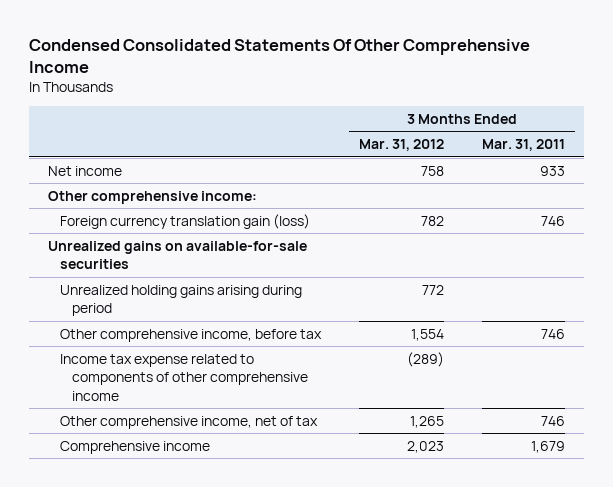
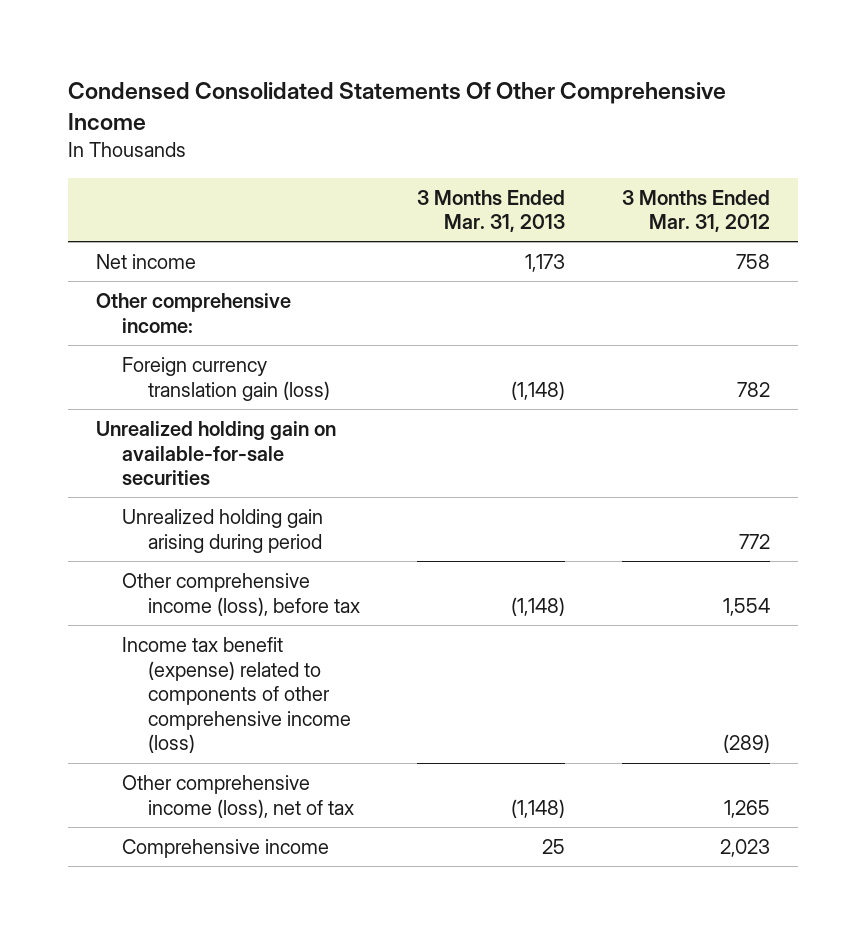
[482,139,566,152] Mar. 31, 2011 -> none
none -> [416,189,565,233] 3 Months Ended Mar. 31, 2013
[47,240,307,270] Unrealized gains on available-for-sale securities -> [95,420,336,486] Unrealized holding gain on available-for-sale securities
[59,284,302,317] Unrealized holding gains arising during period -> [122,508,324,553] Unrealized holding gain arising during period
[59,328,322,342] Other comprehensive income, before tax -> [122,572,361,616] Other comprehensive income (loss), before tax
[59,353,308,401] Income tax expense related to components of other comprehensive income -> [122,636,352,754] Income tax benefit (expense) related to components of other comprehensive income (loss)
[59,415,318,429] Other comprehensive income, net of tax -> [122,774,355,818] Other comprehensive income (loss), net of tax

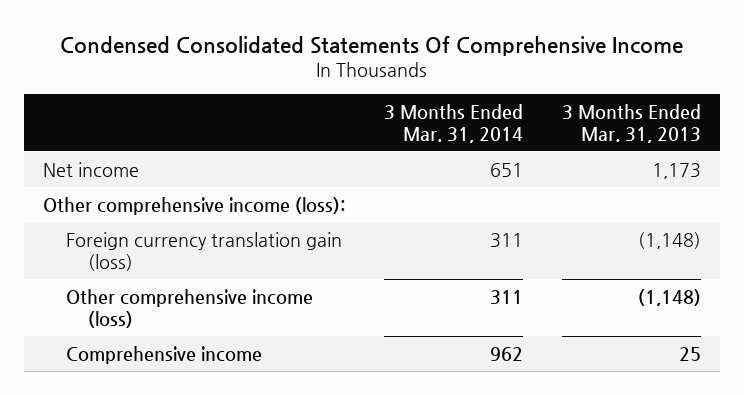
[67,81,726,131] Condensed Consolidated Statements Of Other Comprehensive Income -> [59,35,683,56] Condensed Consolidated Statements Of Comprehensive Income
[621,189,770,233] 3 Months Ended Mar. 31, 2012 -> none
none -> [383,103,523,143] 3 Months Ended Mar. 31, 2014
[95,292,291,333] Other comprehensive income: -> [43,196,346,215] Other comprehensive income (loss):
[95,420,336,486] Unrealized holding gain on available-for-sale securities -> none
[122,508,324,553] Unrealized holding gain arising during period -> none
[122,572,361,616] Other comprehensive income (loss), before tax -> none
[122,636,352,754] Income tax benefit (expense) related to components of other comprehensive income (loss) -> none
[122,774,355,818] Other comprehensive income (loss), net of tax -> [65,288,313,328] Other comprehensive income (loss)

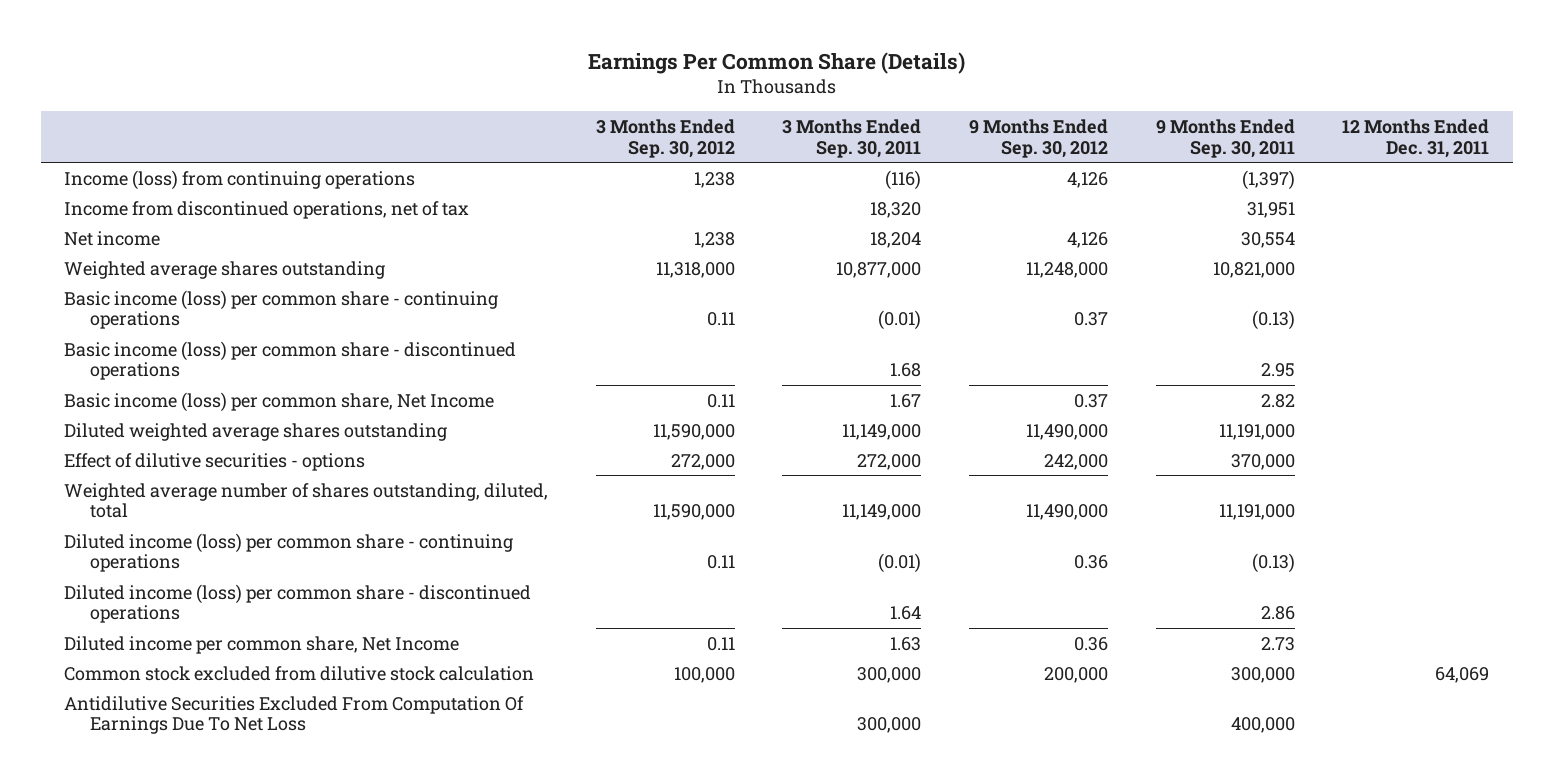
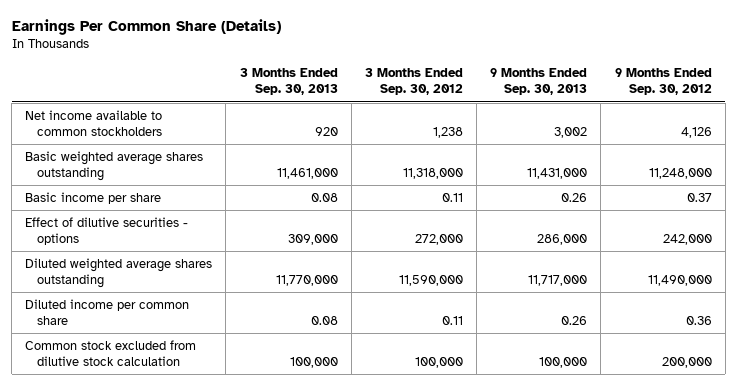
[782,118,922,158] 3 Months Ended Sep. 30, 2011 -> none
[1155,118,1295,158] 9 Months Ended Sep. 30, 2011 -> none
[1342,118,1490,158] 12 Months Ended Dec. 31, 2011 -> none
none -> [239,68,338,96] 3 Months Ended Sep. 30, 2013
none -> [490,68,588,96] 9 Months Ended Sep. 30, 2013
[64,169,416,190] Income (loss) from continuing operations -> none
[64,200,470,219] Income from discontinued operations, net of tax -> none
[64,289,499,330] Basic income (loss) per common share - continuing operations -> none
[64,340,517,381] Basic income (loss) per common share - discontinued operations -> none
[64,230,161,246] Net income -> [25,109,163,137] Net income available to common stockholders
[64,260,386,279] Weighted average shares outstanding -> [25,150,204,182] Basic weighted average shares outstanding
[64,391,495,412] Basic income (loss) per common share, Net Income -> [25,191,162,204] Basic income per share
[64,482,549,519] Weighted average number of shares outstanding, diluted, total -> none
[64,532,514,573] Diluted income (loss) per common share - continuing operations -> none
[64,583,532,624] Diluted income (loss) per common share - discontinued operations -> none
[64,422,448,441] Diluted weighted average shares outstanding -> [25,257,213,289] Diluted weighted average shares outstanding
[64,635,460,654] Diluted income per common share, Net Income -> [25,298,190,326] Diluted income per common share
[64,695,525,735] Antidilutive Securities Excluded From Computation Of Earnings Due To Net Loss -> none

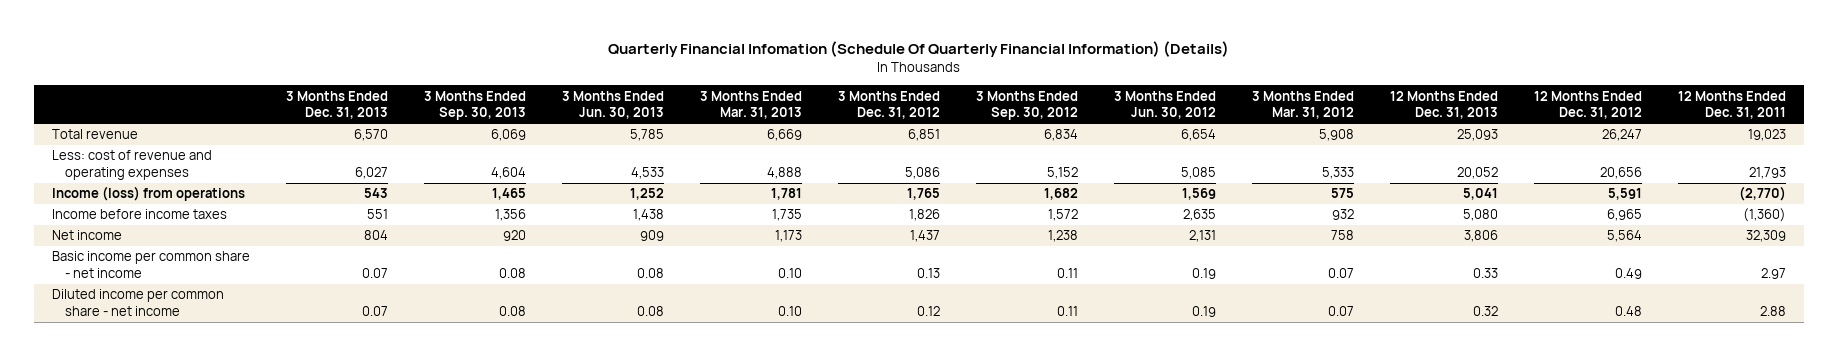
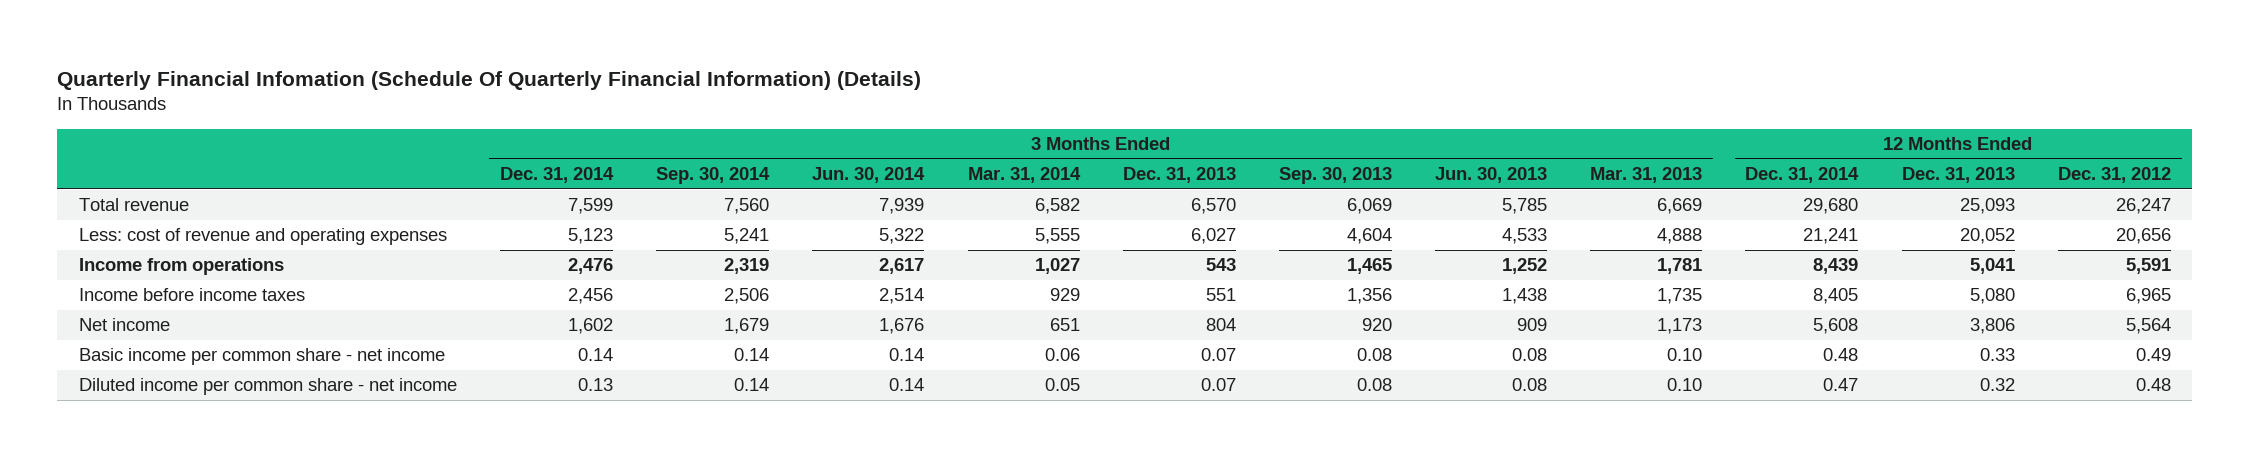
[837,90,940,120] 3 Months Ended Dec. 31, 2012 -> none
[975,90,1078,121] 3 Months Ended Sep. 30, 2012 -> none
[1113,90,1216,120] 3 Months Ended Jun. 30, 2012 -> none
[1251,90,1354,120] 3 Months Ended Mar. 31, 2012 -> none
[1678,90,1787,120] 12 Months Ended Dec. 31, 2011 -> none
none -> [499,166,614,183] Dec. 31, 2014
none -> [656,166,771,184] Sep. 30, 2014
none -> [812,166,926,183] Jun. 30, 2014
none -> [967,166,1081,183] Mar. 31, 2014
none -> [1745,166,1860,183] Dec. 31, 2014
[51,186,245,202] Income (loss) from operations -> [78,258,284,276] Income from operations

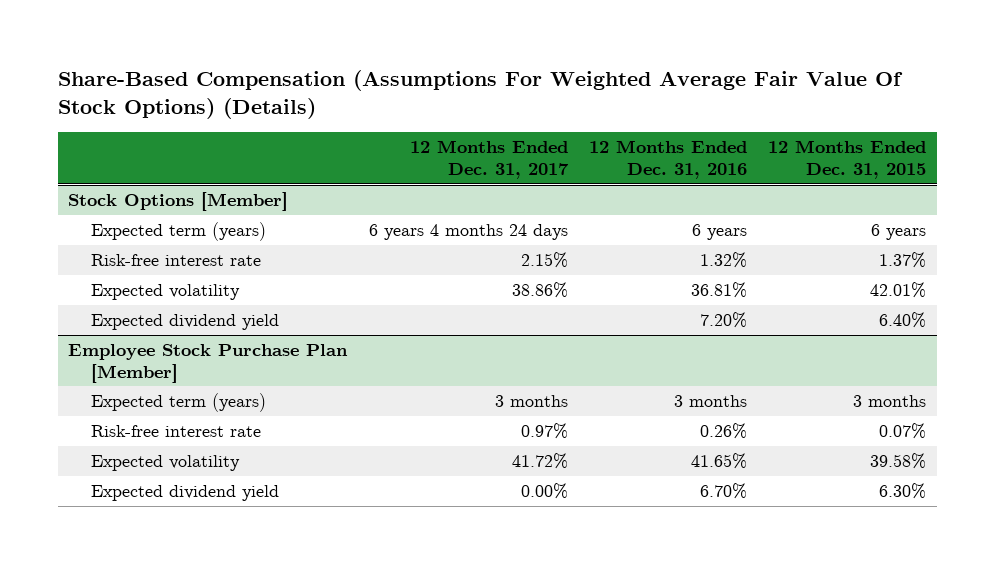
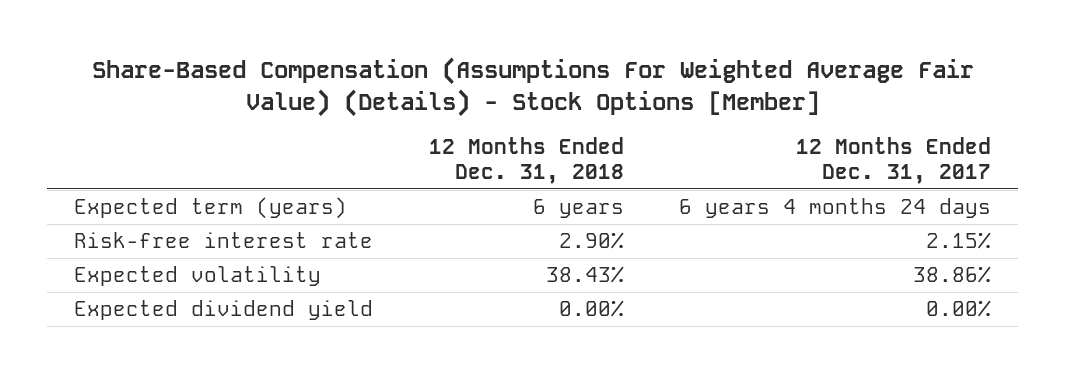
[57,69,903,119] Share-Based Compensation (Assumptions For Weighted Average Fair Value Of Stock Options) (Details) -> [91,57,974,117] Share-Based Compensation (Assumptions For Weighted Average Fair Value) (Details) - Stock Options [Member]
[588,140,747,180] 12 Months Ended Dec. 31, 2016 -> none
[768,140,927,180] 12 Months Ended Dec. 31, 2015 -> none
none -> [428,137,624,185] 12 Months Ended Dec. 31, 2018
[68,192,289,212] Stock Options [Member] -> none
[91,314,280,331] Expected dividend yield -> none
[68,344,349,383] Employee Stock Purchase Plan [Member] -> none
[91,393,267,413] Expected term (years) -> none
[91,425,262,438] Risk-free interest rate -> none
[91,455,241,472] Expected volatility -> none

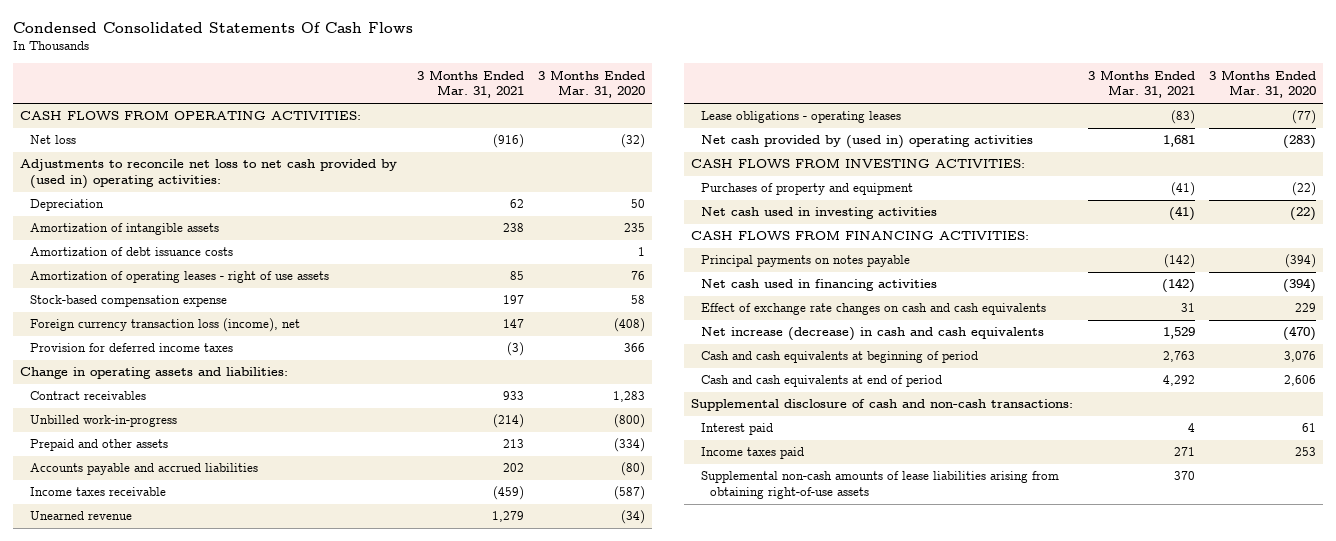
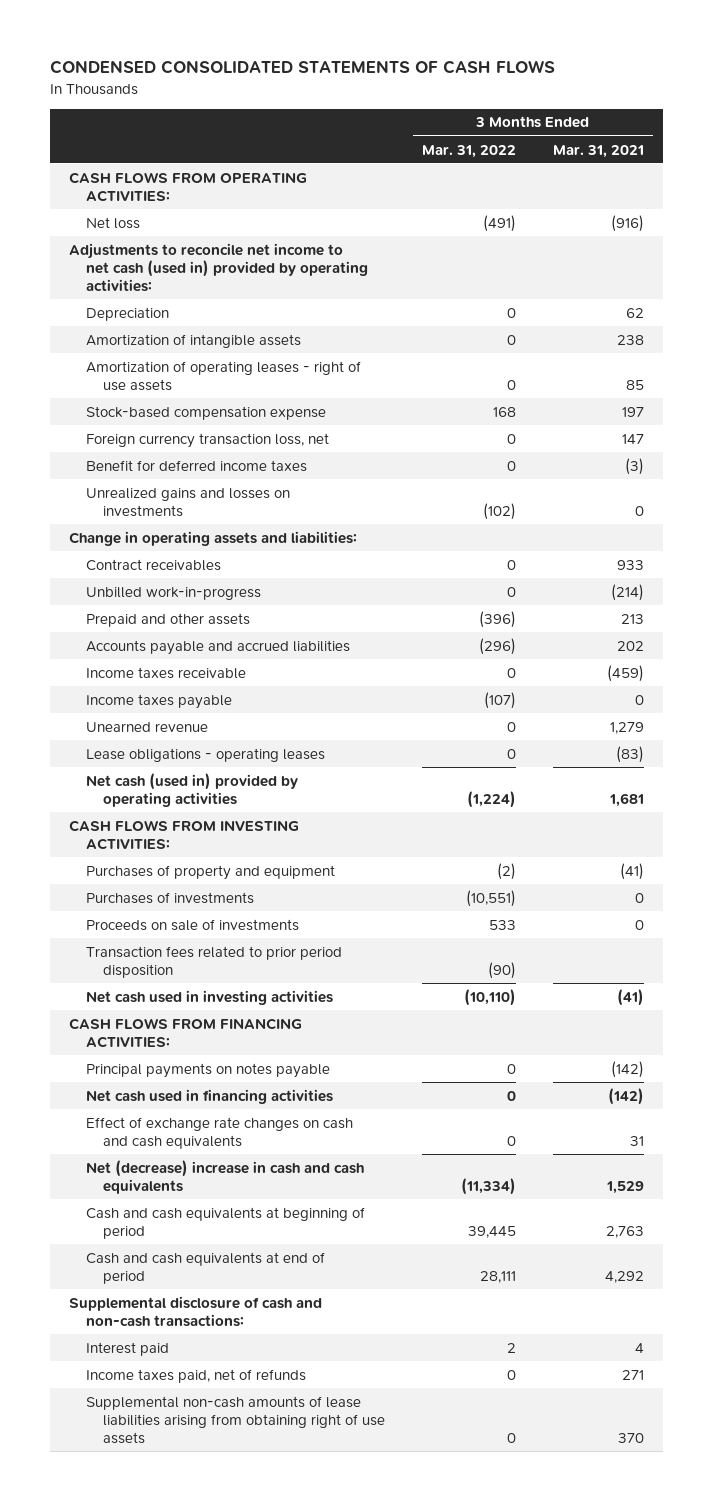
[13,22,414,34] Condensed Consolidated Statements Of Cash Flows -> [50,60,556,75] CONDENSED CONSOLIDATED STATEMENTS OF CASH FLOWS
[537,69,645,99] 3 Months Ended Mar. 31, 2020 -> none
none -> [421,144,516,158] Mar. 31, 2022
[20,159,398,190] Adjustments to reconcile net loss to net cash provided by (used in) operating activities: -> [68,242,368,292] Adjustments to reconcile net income to net cash (used in) provided by operating activities:
[29,247,233,257] Amortization of debt issuance costs -> none
[29,318,300,333] Foreign currency transaction loss (income), net -> [85,432,329,448] Foreign currency transaction loss, net
[29,343,233,353] Provision for deferred income taxes -> [85,459,307,472] Benefit for deferred income taxes
none -> [85,487,290,517] Unrealized gains and losses on investments
none -> [85,693,232,709] Income taxes payable
[700,135,1033,150] Net cash provided by (used in) operating activities -> [85,772,298,807] Net cash (used in) provided by operating activities
none -> [85,891,254,904] Purchases of investments
none -> [85,918,299,931] Proceeds on sale of investments
none -> [85,945,342,978] Transaction fees related to prior period disposition
[700,327,1044,342] Net increase (decrease) in cash and cash equivalents -> [85,1159,364,1194] Net (decrease) increase in cash and cash equivalents
[700,447,804,460] Income taxes paid -> [85,1368,306,1383] Income taxes paid, net of refunds
[700,471,1059,500] Supplemental non-cash amounts of lease liabilities arising from obtaining right-of-use assets -> [85,1395,385,1444] Supplemental non-cash amounts of lease liabilities arising from obtaining right of use assets

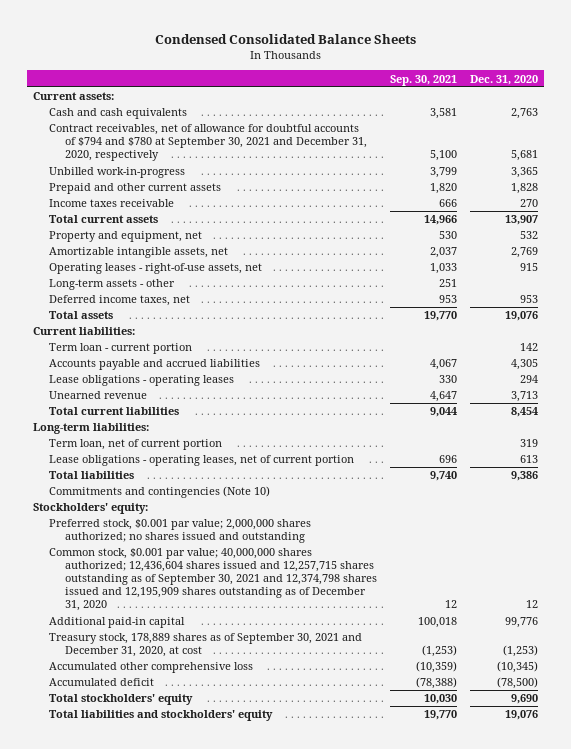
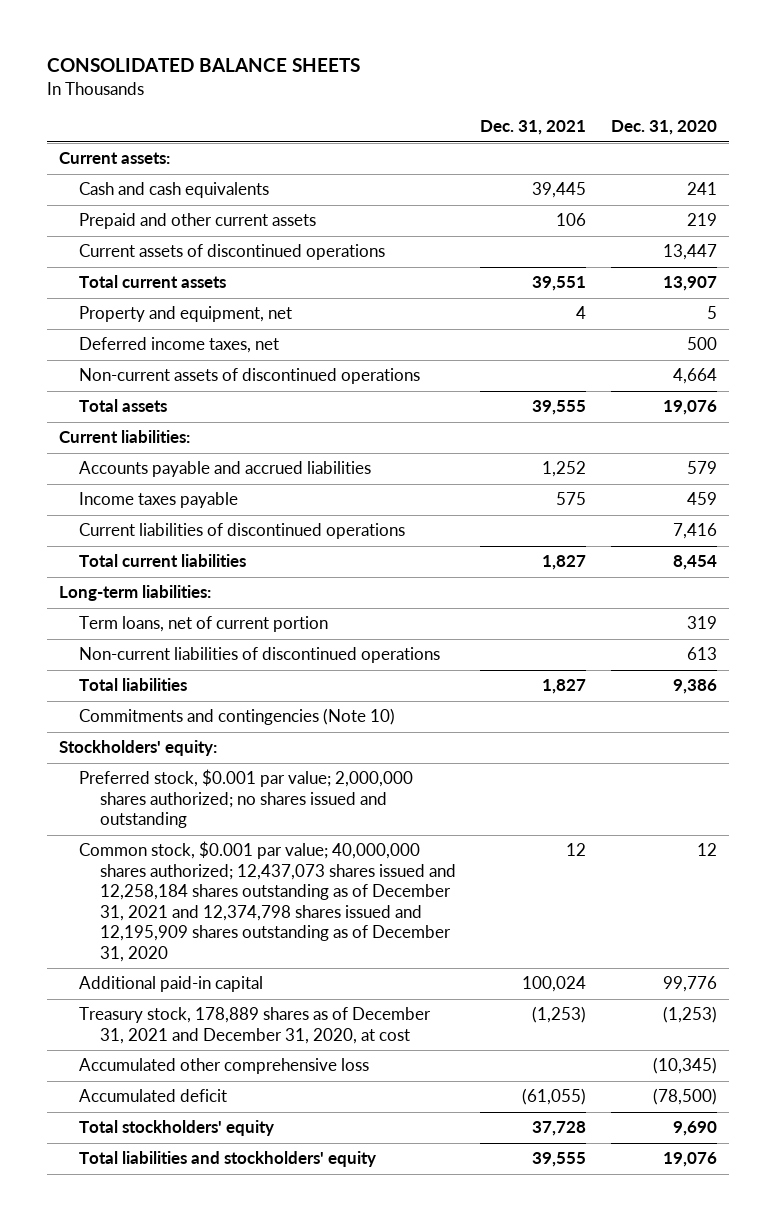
[154,34,416,45] Condensed Consolidated Balance Sheets -> [46,58,360,73] CONSOLIDATED BALANCE SHEETS
[390,74,458,86] Sep. 30, 2021 -> none
none -> [480,120,587,136] Dec. 31, 2021
[49,124,368,162] Contract receivables, net of allowance for doubtful accounts of $794 and $780 at September 30, 2021 and December 31, 2020, respectively -> none
[49,167,186,179] Unbilled work-in-progress -> none
[49,199,175,208] Income taxes receivable -> none
[511,108,539,120] 2,763 -> [686,182,717,196] 241
[511,183,539,195] 1,828 -> [686,213,717,227] 219
none -> [79,244,386,261] Current assets of discontinued operations
[49,247,229,259] Amortizable intangible assets, net -> none
[49,263,263,275] Operating leases - right-of-use assets, net -> none
[49,279,176,291] Long-term assets - other -> none
[520,231,539,240] 532 -> [706,306,717,320] 5
[520,295,539,304] 953 -> [686,337,717,351] 500
none -> [79,368,421,385] Non-current assets of discontinued operations
[49,343,193,355] Term loan - current portion -> none
[49,375,235,387] Lease obligations - operating leases -> none
[49,391,148,400] Unearned revenue -> none
[511,359,539,371] 4,305 -> [686,461,717,475] 579
none -> [79,492,239,509] Income taxes payable
none -> [79,523,406,540] Current liabilities of discontinued operations
[49,439,223,451] Term loan, net of current portion -> [79,616,329,633] Term loans, net of current portion
[49,455,355,467] Lease obligations - operating leases, net of current portion -> [79,647,441,664] Non-current liabilities of discontinued operations
[49,548,378,612] Common stock, $0.001 par value; 40,000,000 shares authorized; 12,436,604 shares issued and 12,257,715 shares outstanding as of September 30, 2021 and 12,374,798 shares issued and 12,195,909 shares outstanding as of December 31, 2020 -> [79,841,456,962] Common stock, $0.001 par value; 40,000,000 shares authorized; 12,437,073 shares issued and 12,258,184 shares outstanding as of December 31, 2021 and 12,374,798 shares issued and 12,195,909 shares outstanding as of December 31, 2020
[49,633,363,658] Treasury stock, 178,889 shares as of September 30, 2021 and December 31, 2020, at cost -> [79,1007,432,1044] Treasury stock, 178,889 shares as of December 31, 2021 and December 31, 2020, at cost

